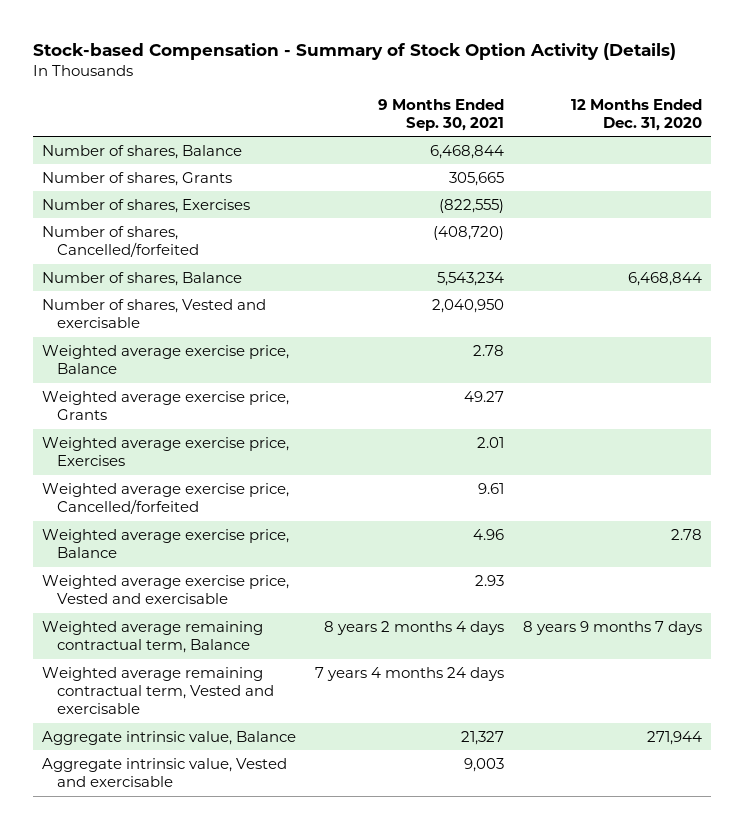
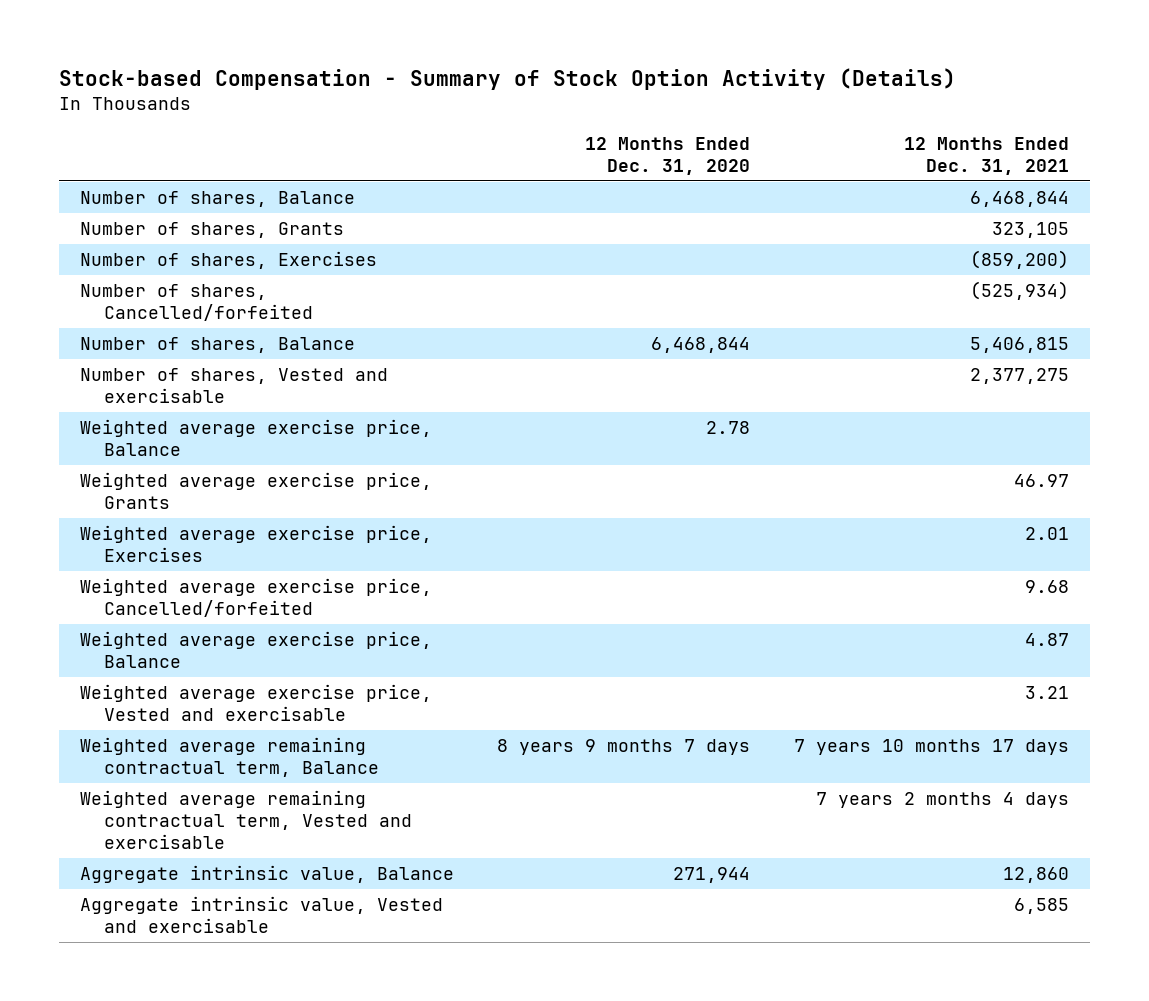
[377,98,504,132] 9 Months Ended Sep. 30, 2021 -> none
none -> [903,136,1069,175] 12 Months Ended Dec. 31, 2021
[42,528,290,559] Weighted average exercise price, Balance -> [80,418,433,456] Weighted average exercise price, Balance
[42,344,290,375] Weighted average exercise price, Balance -> [80,630,433,668] Weighted average exercise price, Balance

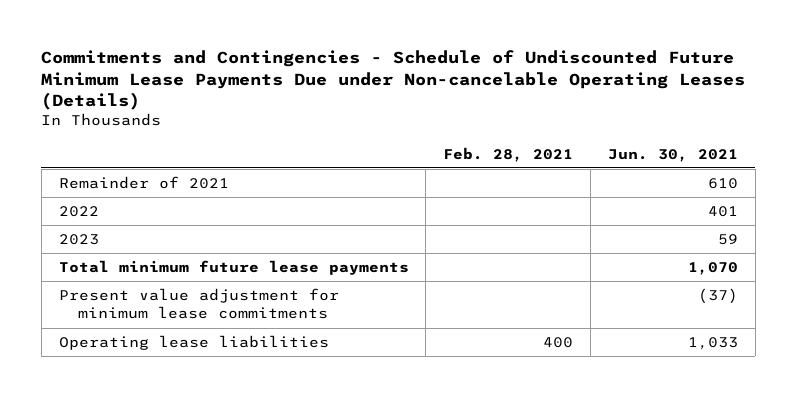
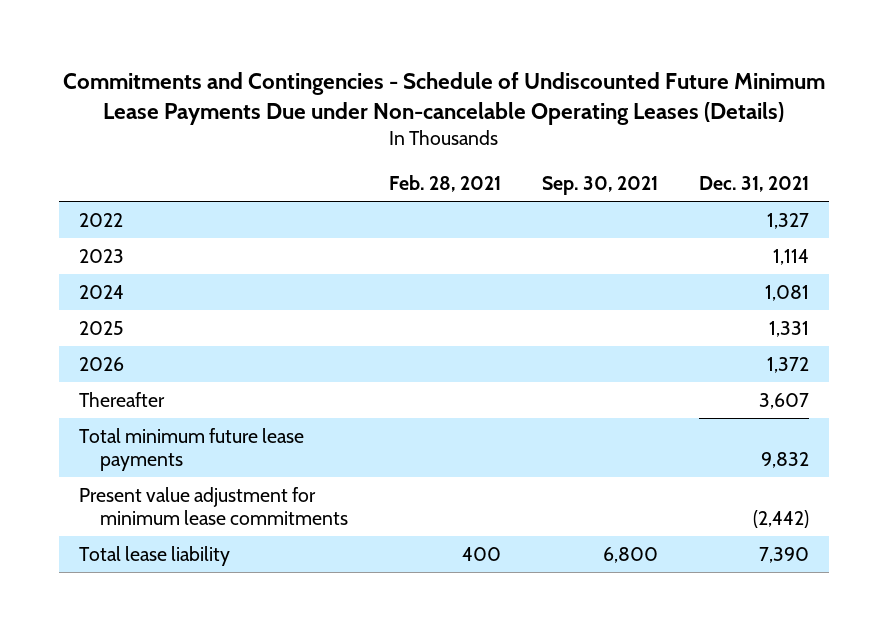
[607,148,738,162] Jun. 30, 2021 -> none
none -> [542,175,659,195] Sep. 30, 2021
none -> [699,175,810,192] Dec. 31, 2021
[58,176,229,190] Remainder of 2021 -> none
none -> [79,284,125,299] 2024
none -> [79,320,125,335] 2025
none -> [79,356,125,371] 2026
none -> [79,391,166,407] Thereafter
[58,335,329,351] Operating lease liabilities -> [79,545,231,566] Total lease liability

